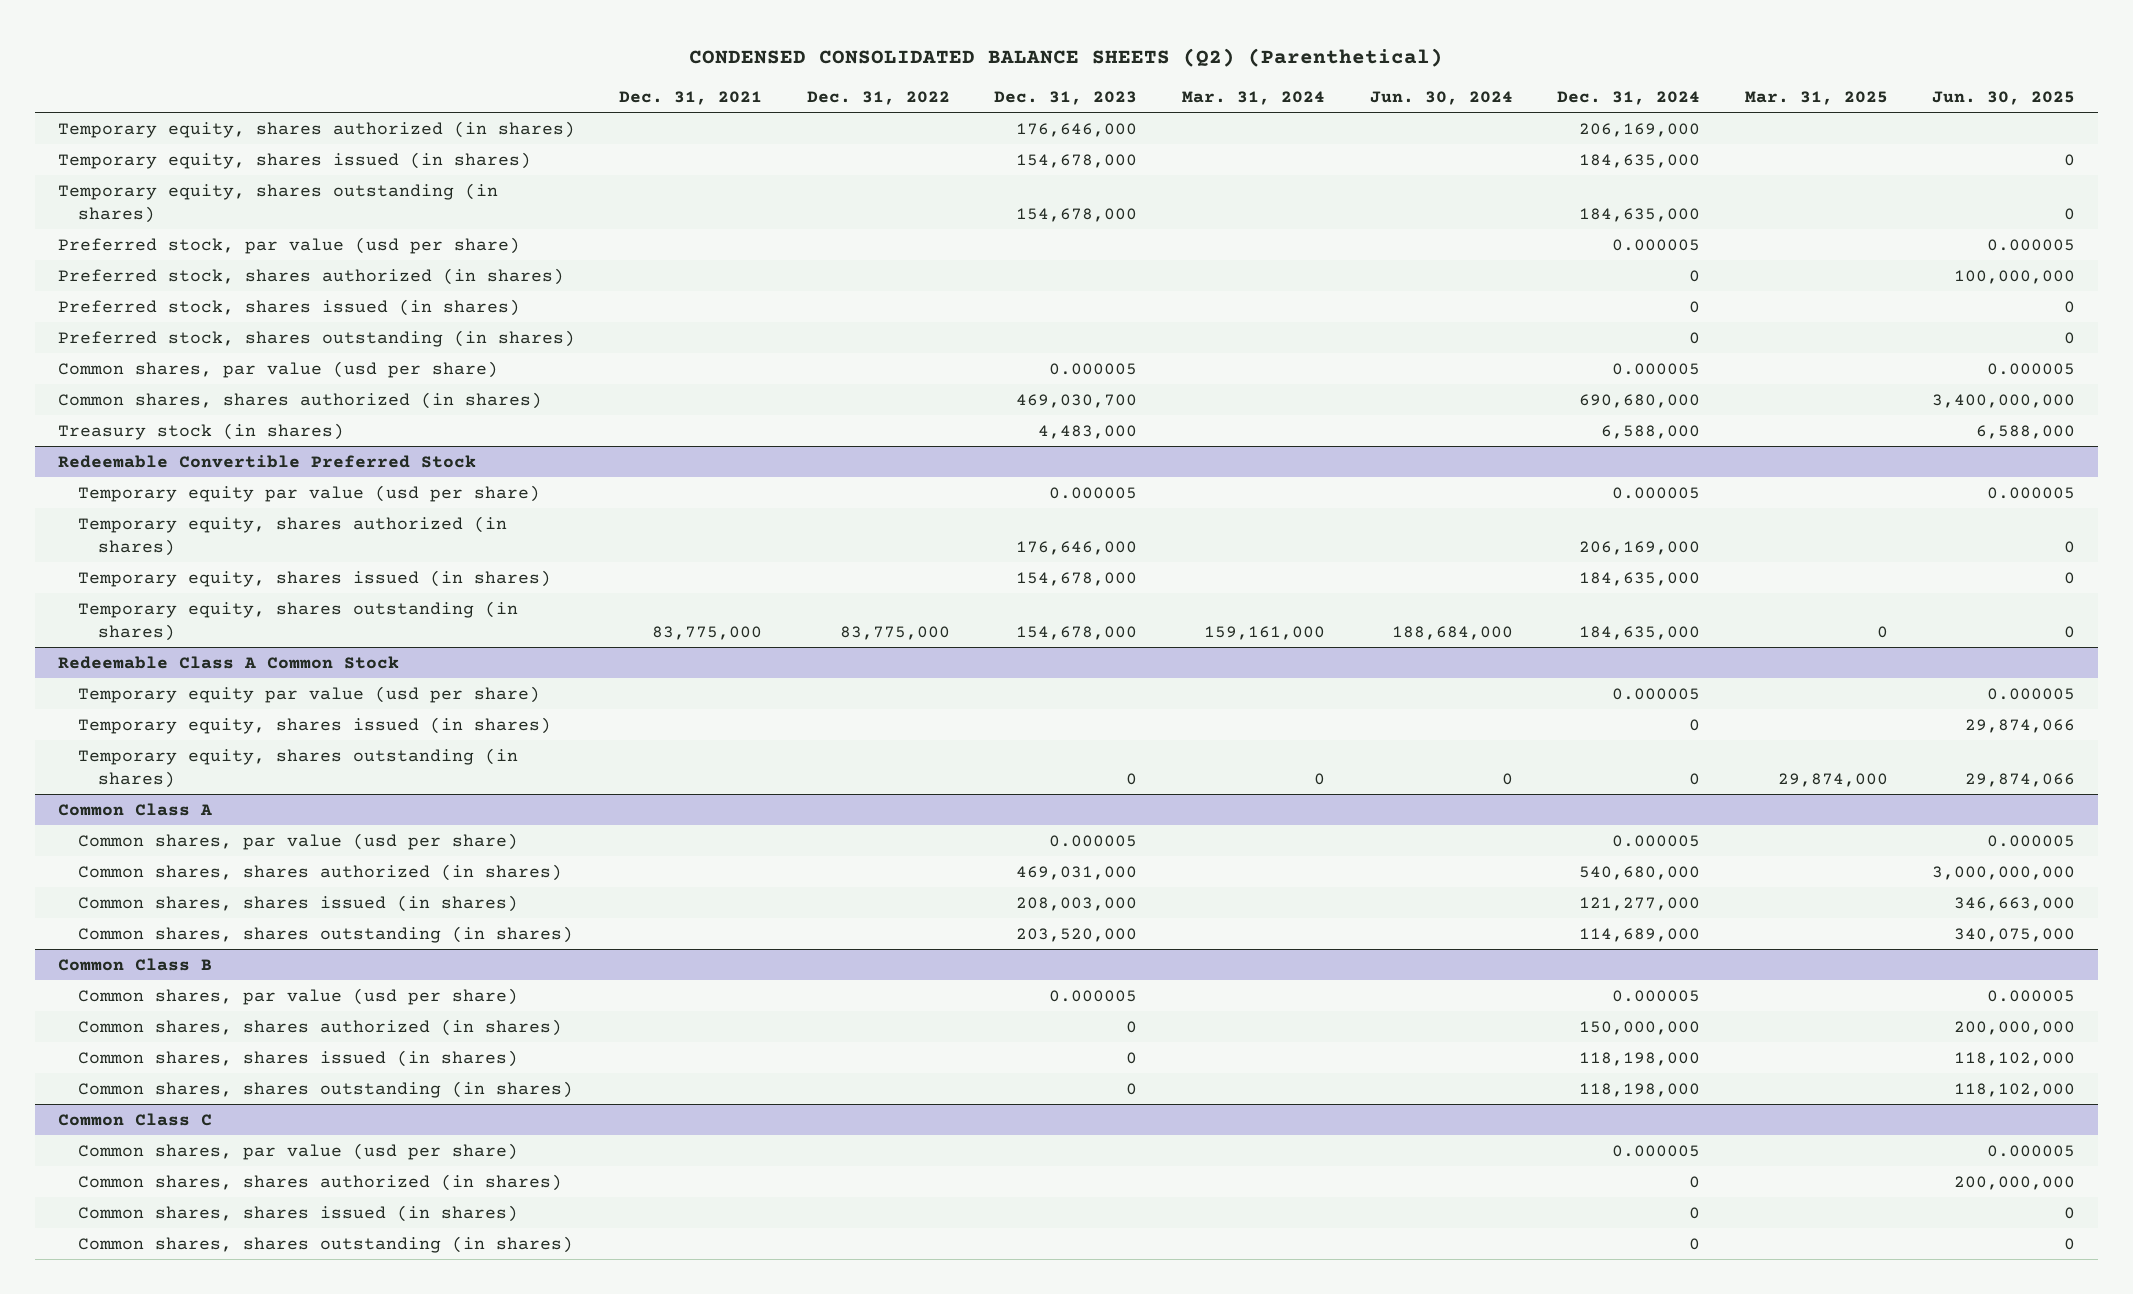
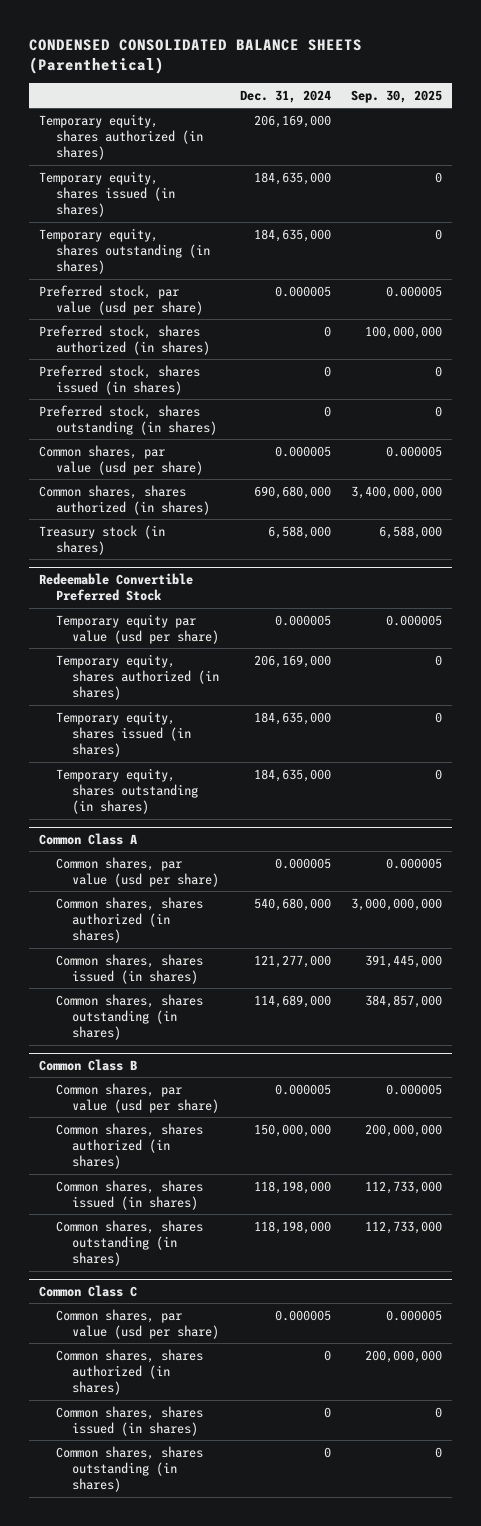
[689,48,1444,68] CONDENSED CONSOLIDATED BALANCE SHEETS (Q2) (Parenthetical) -> [29,38,363,75] CONDENSED CONSOLIDATED BALANCE SHEETS (Parenthetical)
[619,91,763,106] Dec. 31, 2021 -> none
[806,91,950,106] Dec. 31, 2022 -> none
[994,91,1138,106] Dec. 31, 2023 -> none
[1181,91,1325,106] Mar. 31, 2024 -> none
[1369,91,1513,106] Jun. 30, 2024 -> none
[1744,91,1888,106] Mar. 31, 2025 -> none
[1932,91,2076,106] Jun. 30, 2025 -> none
none -> [350,89,442,103] Sep. 30, 2025
[57,655,399,669] Redeemable Class A Common Stock -> none
[77,685,540,703] Temporary equity par value (usd per share) -> none
[77,716,551,734] Temporary equity, shares issued (in shares) -> none
[77,747,518,788] Temporary equity, shares outstanding (in shares) -> none

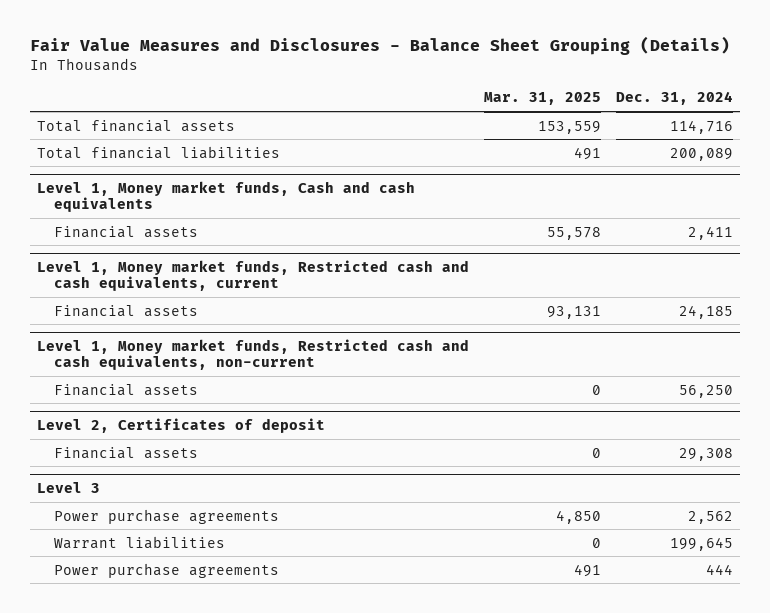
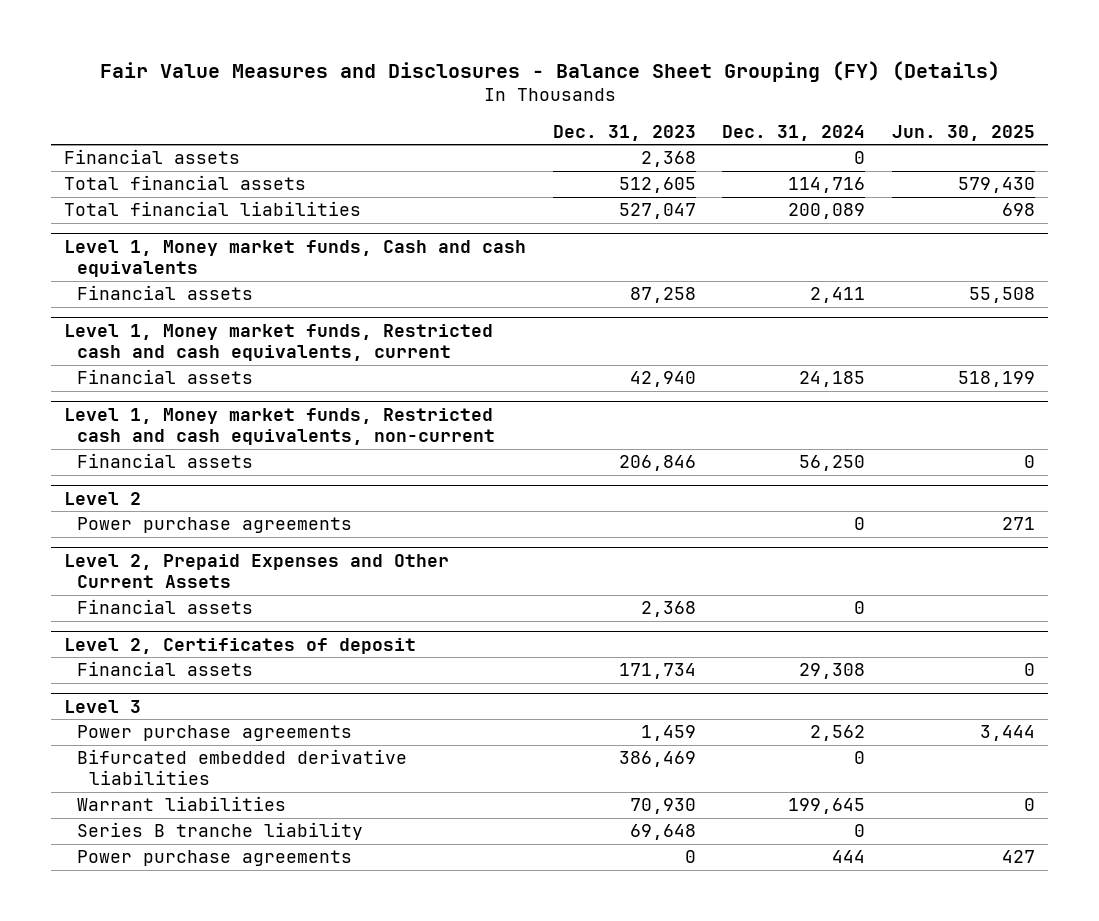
[29,36,730,56] Fair Value Measures and Disclosures - Balance Sheet Grouping (Details) -> [99,61,1000,83] Fair Value Measures and Disclosures - Balance Sheet Grouping (FY) (Details)
[484,92,602,106] Mar. 31, 2025 -> none
none -> [552,124,696,141] Dec. 31, 2023
none -> [891,124,1035,141] Jun. 30, 2025
none -> [64,149,241,165] Financial assets
none -> [64,491,142,505] Level 2
none -> [76,517,352,534] Power purchase agreements
none -> [64,553,450,588] Level 2, Prepaid Expenses and Other Current Assets
none -> [76,599,253,615] Financial assets
none -> [76,749,407,786] Bifurcated embedded derivative liabilities
none -> [76,822,363,841] Series B tranche liability

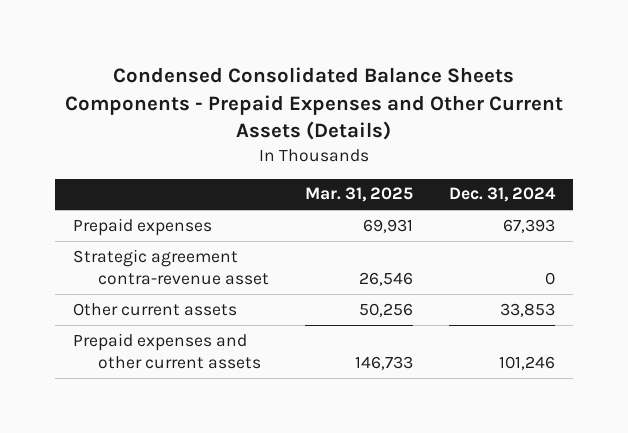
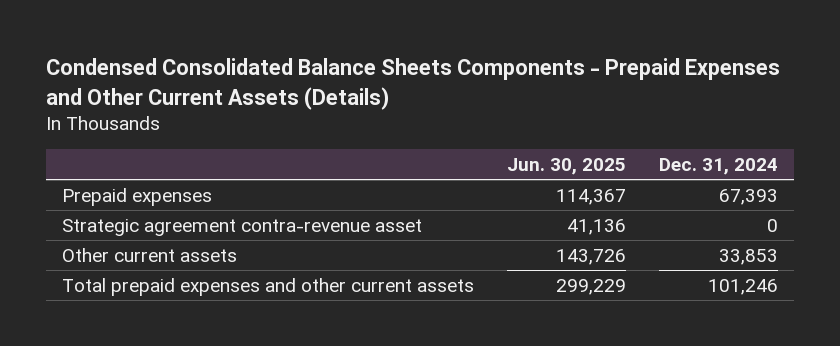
[304,187,413,203] Mar. 31, 2025 -> none
none -> [506,157,626,175] Jun. 30, 2025
[72,332,261,370] Prepaid expenses and other current assets -> [62,277,475,296] Total prepaid expenses and other current assets

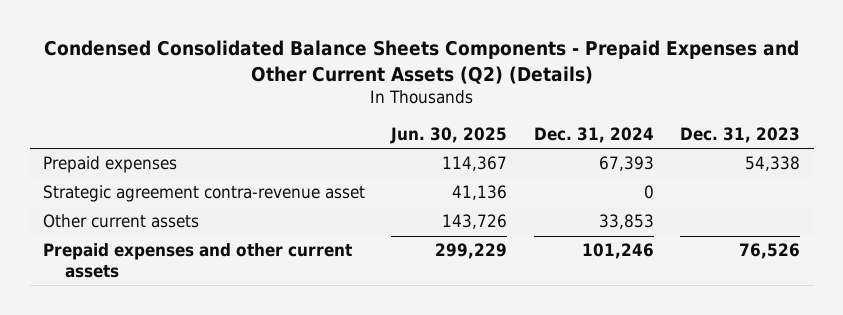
[45,58,780,110] Condensed Consolidated Balance Sheets Components - Prepaid Expenses and Other Current Assets (Details) -> [43,40,799,84] Condensed Consolidated Balance Sheets Components - Prepaid Expenses and Other Current Assets (Q2) (Details)
none -> [680,127,801,144] Dec. 31, 2023
[62,277,475,296] Total prepaid expenses and other current assets -> [42,243,352,278] Prepaid expenses and other current assets

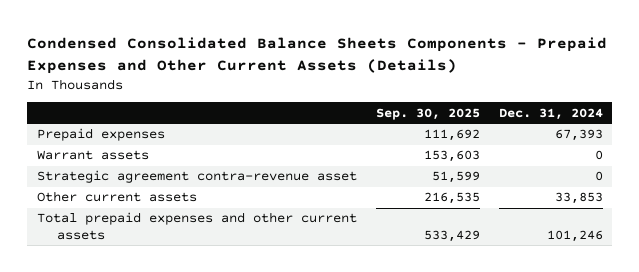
[43,40,799,84] Condensed Consolidated Balance Sheets Components - Prepaid Expenses and Other Current Assets (Q2) (Details) -> [27,37,608,74] Condensed Consolidated Balance Sheets Components - Prepaid Expenses and Other Current Assets (Details)
[390,127,508,145] Jun. 30, 2025 -> none
[680,127,801,144] Dec. 31, 2023 -> none
none -> [375,107,480,120] Sep. 30, 2025
none -> [36,150,149,161] Warrant assets
[42,243,352,278] Prepaid expenses and other current assets -> [36,212,357,240] Total prepaid expenses and other current assets

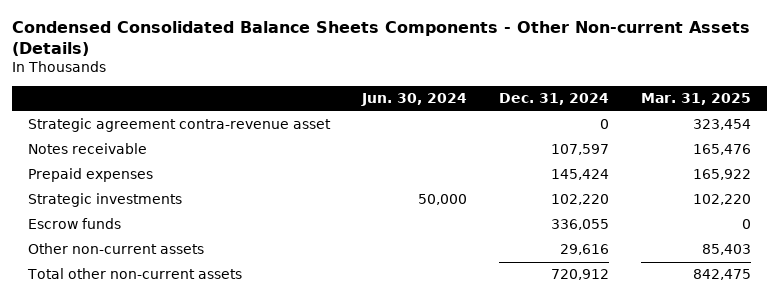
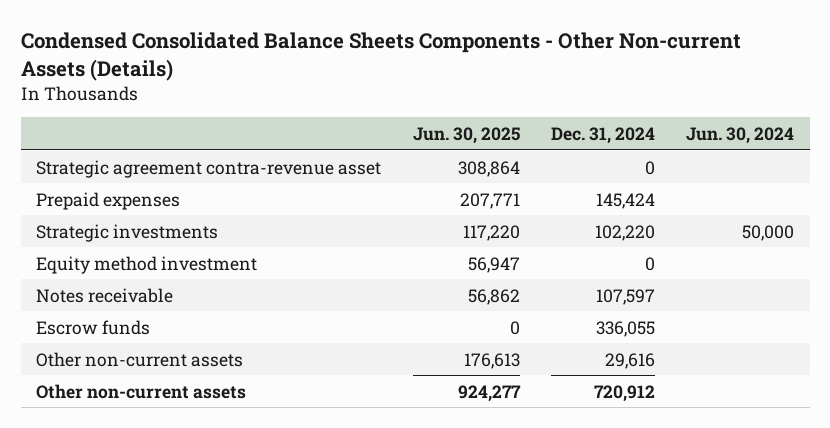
[641,93,752,106] Mar. 31, 2025 -> none
none -> [412,126,520,144] Jun. 30, 2025
none -> [36,255,258,274] Equity method investment
[27,143,147,155] Notes receivable -> [36,287,174,303] Notes receivable
[26,268,242,280] Total other non-current assets -> [36,383,247,399] Other non-current assets

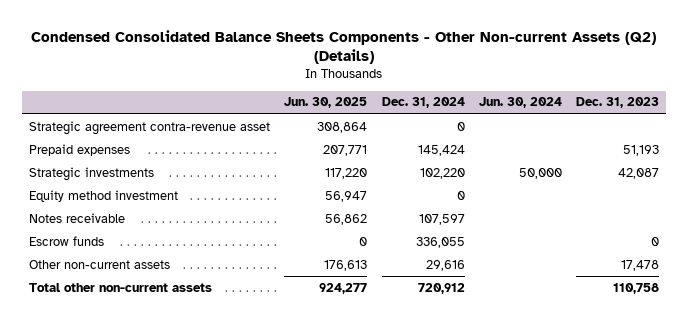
[20,32,741,81] Condensed Consolidated Balance Sheets Components - Other Non-current Assets (Details) -> [31,29,657,65] Condensed Consolidated Balance Sheets Components - Other Non-current Assets (Q2) (Details)
none -> [576,97,660,109] Dec. 31, 2023
[36,383,247,399] Other non-current assets -> [29,282,213,292] Total other non-current assets

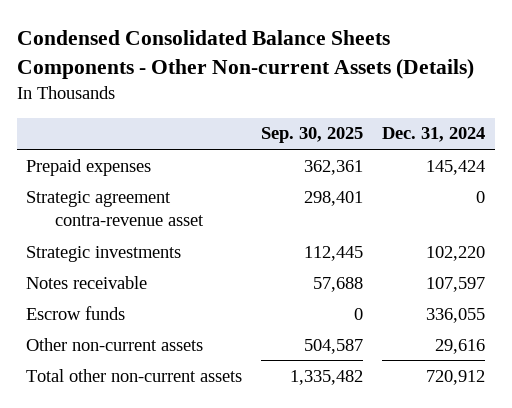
[31,29,657,65] Condensed Consolidated Balance Sheets Components - Other Non-current Assets (Q2) (Details) -> [16,30,474,80] Condensed Consolidated Balance Sheets Components - Other Non-current Assets (Details)
[284,97,368,109] Jun. 30, 2025 -> none
[478,97,562,109] Jun. 30, 2024 -> none
[576,97,660,109] Dec. 31, 2023 -> none
none -> [261,127,364,144] Sep. 30, 2025
[29,120,271,135] Strategic agreement contra-revenue asset -> [26,190,205,227] Strategic agreement contra-revenue asset
[29,189,179,202] Equity method investment -> none

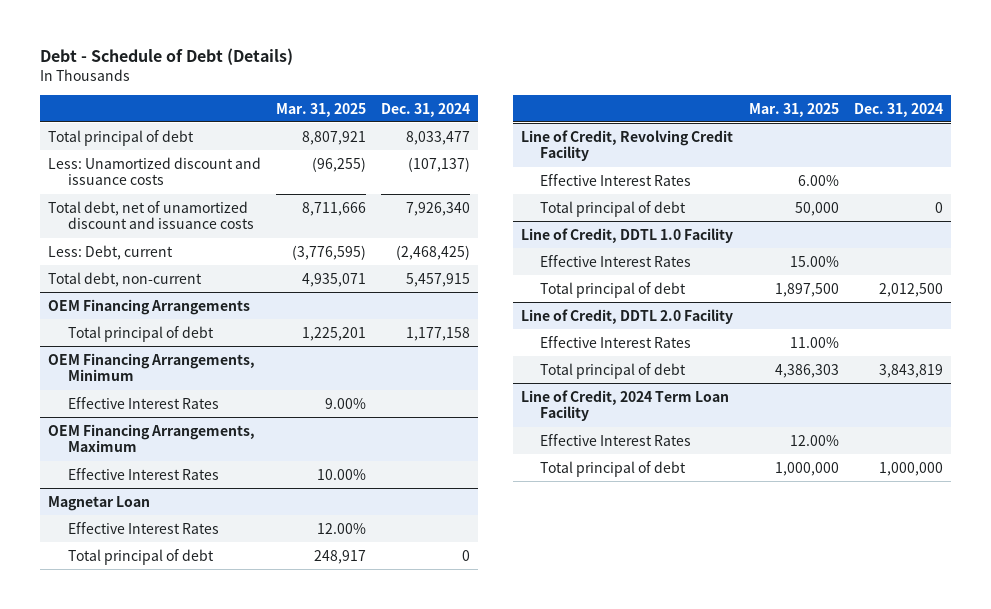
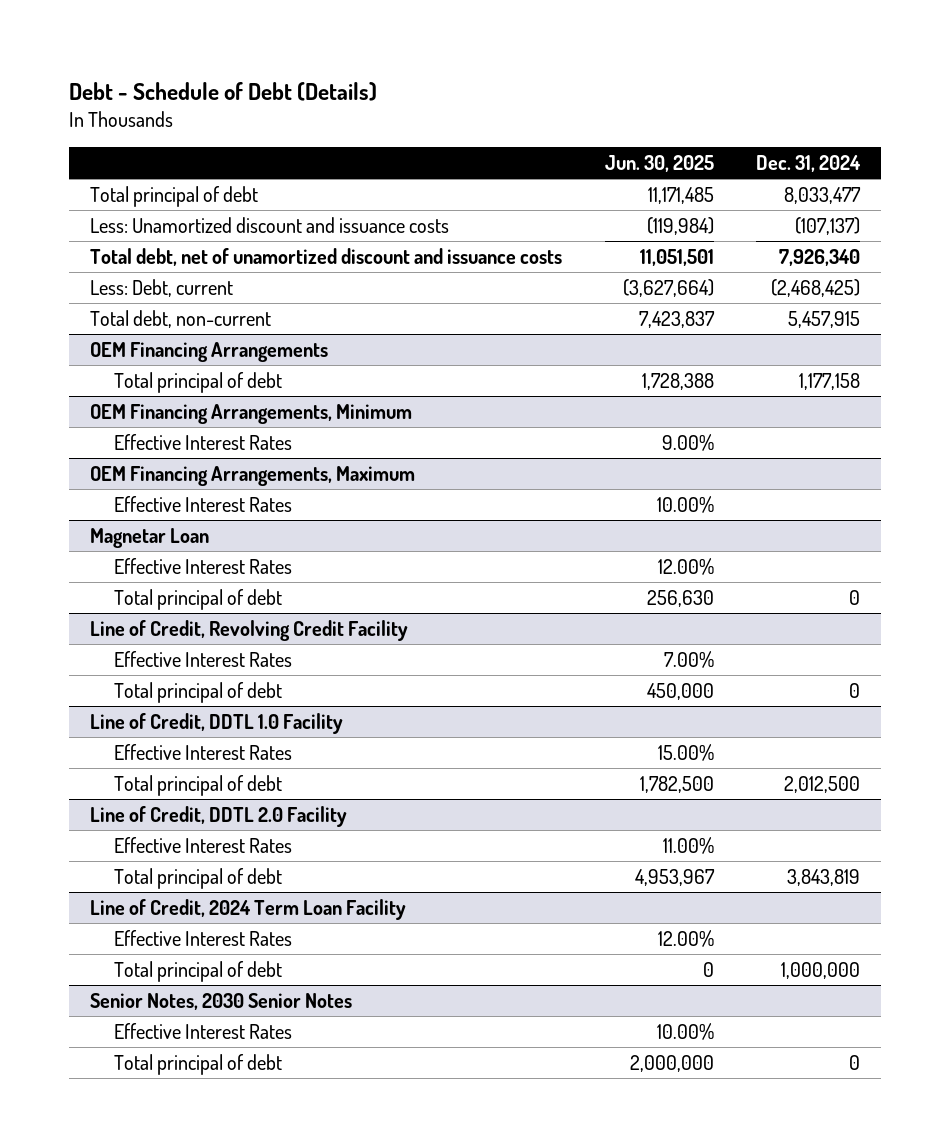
[276,102,367,117] Mar. 31, 2025 -> none
none -> [604,154,714,172] Jun. 30, 2025
none -> [90,992,353,1010] Senior Notes, 2030 Senior Notes
none -> [113,1022,292,1039] Effective Interest Rates
none -> [113,1053,282,1075] Total principal of debt

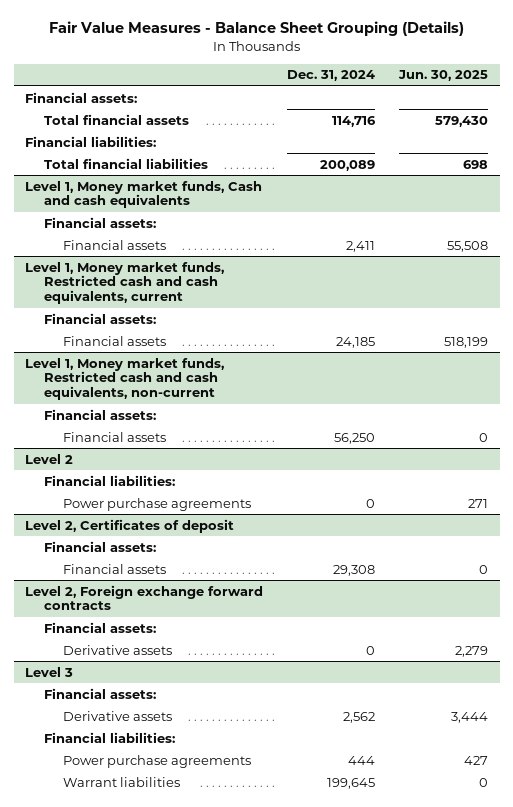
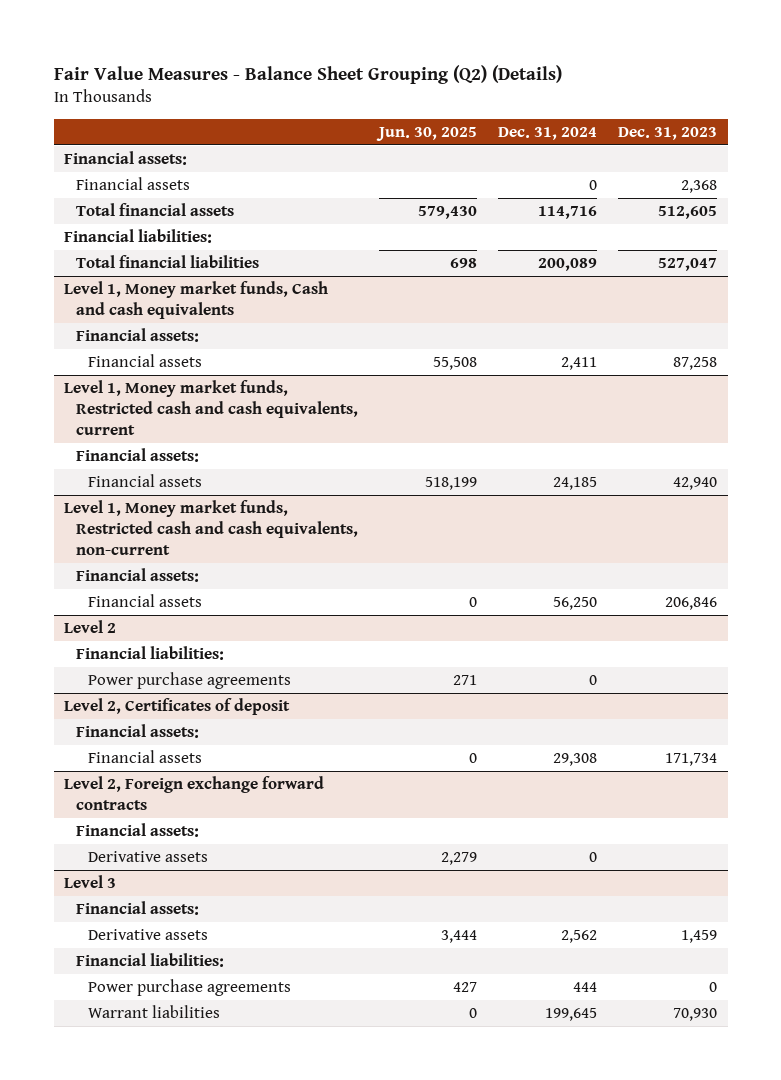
[48,21,464,37] Fair Value Measures - Balance Sheet Grouping (Details) -> [53,64,562,84] Fair Value Measures - Balance Sheet Grouping (Q2) (Details)
none -> [618,127,718,141] Dec. 31, 2023
none -> [75,177,190,191] Financial assets

